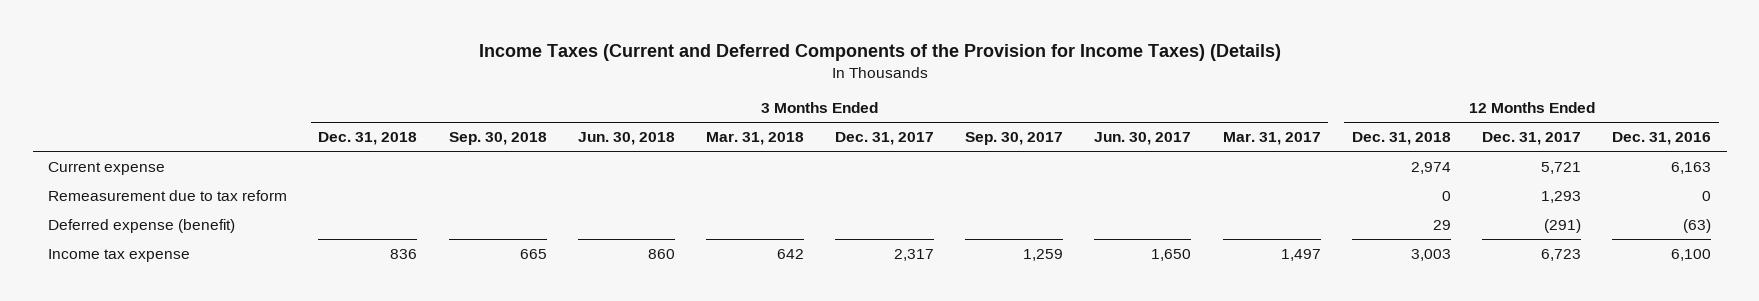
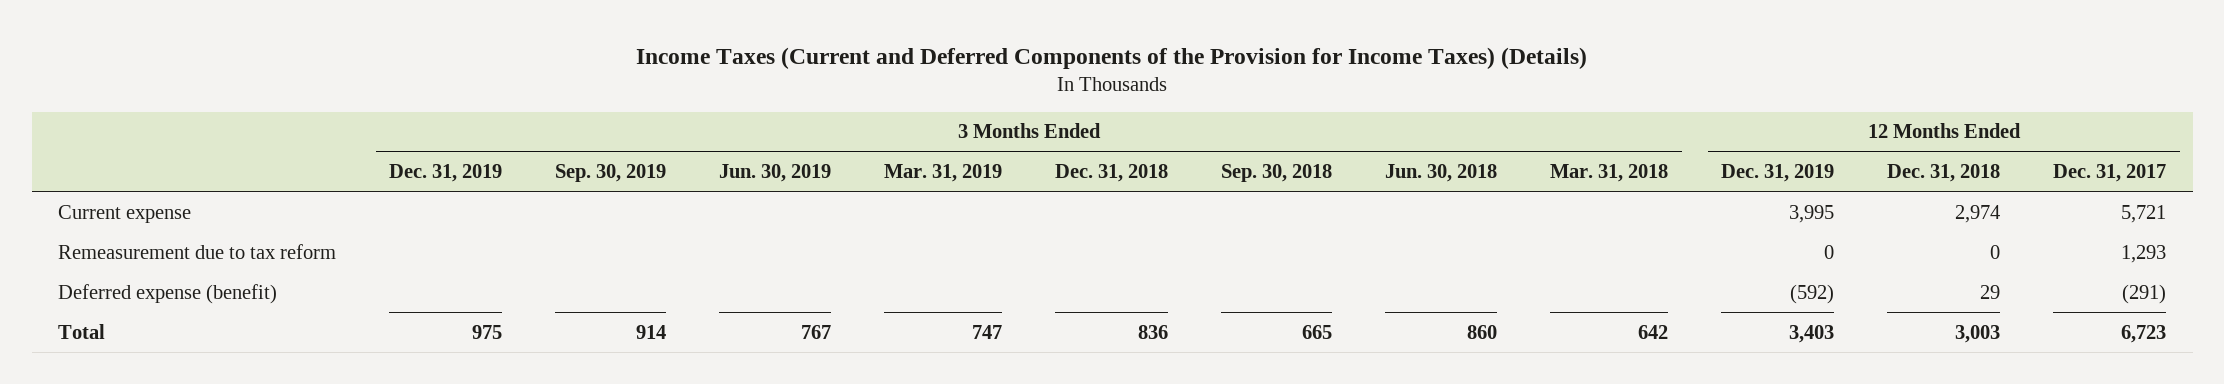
[835,132,935,146] Dec. 31, 2017 -> none
[965,132,1064,146] Sep. 30, 2017 -> none
[1094,132,1192,146] Jun. 30, 2017 -> none
[1222,132,1321,146] Mar. 31, 2017 -> none
[1612,132,1712,146] Dec. 31, 2016 -> none
none -> [389,164,503,183] Dec. 31, 2019
none -> [555,164,667,183] Sep. 30, 2019
none -> [719,164,832,183] Jun. 30, 2019
none -> [884,164,1003,183] Mar. 31, 2019
none -> [1721,164,1835,183] Dec. 31, 2019
[48,248,191,262] Income tax expense -> [58,323,106,339] Total

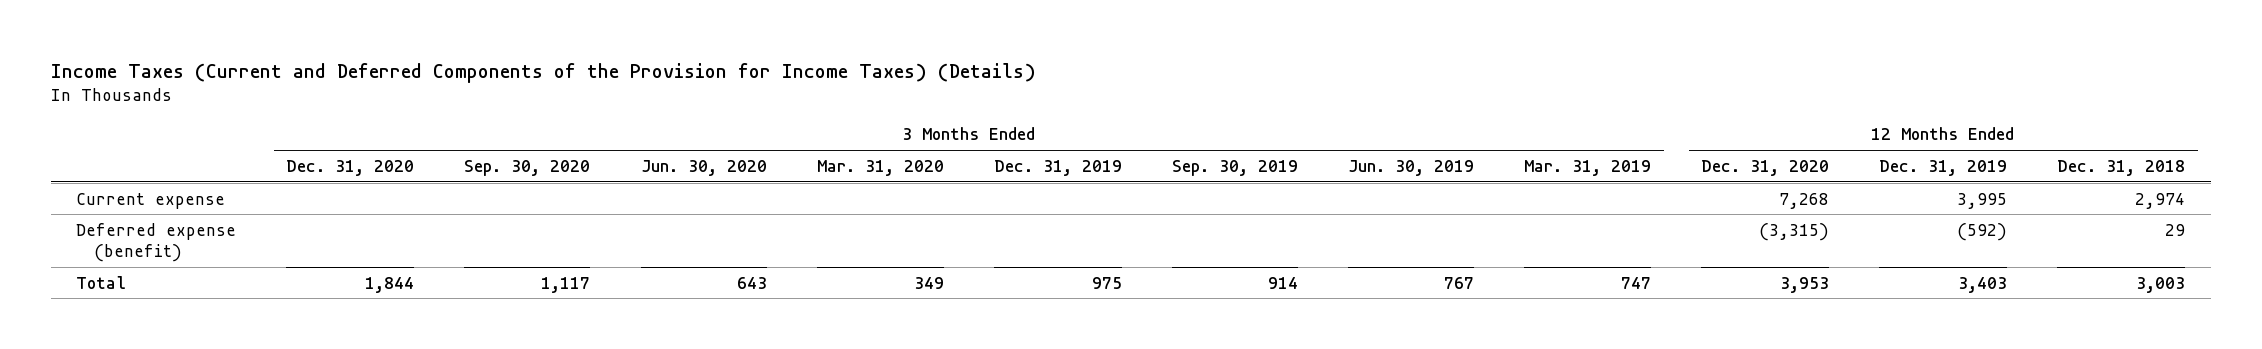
[1055,164,1169,183] Dec. 31, 2018 -> none
[1221,164,1333,183] Sep. 30, 2018 -> none
[1385,164,1498,183] Jun. 30, 2018 -> none
[1550,164,1669,183] Mar. 31, 2018 -> none
[2053,164,2167,183] Dec. 31, 2017 -> none
none -> [286,159,415,176] Dec. 31, 2020
none -> [464,159,591,176] Sep. 30, 2020
none -> [640,159,767,176] Jun. 30, 2020
none -> [816,159,944,176] Mar. 31, 2020
none -> [1701,159,1830,176] Dec. 31, 2020
[58,243,337,259] Remeasurement due to tax reform -> none

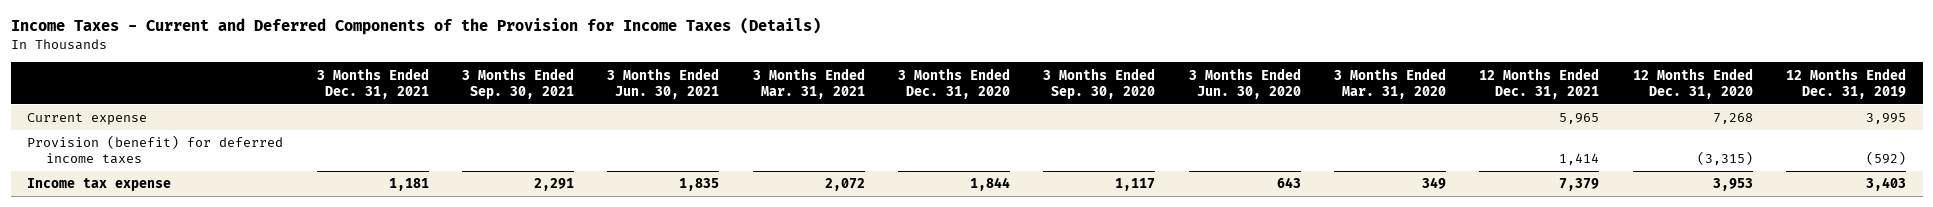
[51,63,1037,84] Income Taxes (Current and Deferred Components of the Provision for Income Taxes) (Details) -> [10,17,821,36] Income Taxes - Current and Deferred Components of the Provision for Income Taxes (Details)
[993,159,1122,176] Dec. 31, 2019 -> none
[1171,159,1298,176] Sep. 30, 2019 -> none
[1348,159,1475,176] Jun. 30, 2019 -> none
[1524,159,1652,176] Mar. 31, 2019 -> none
[2057,159,2186,176] Dec. 31, 2018 -> none
none -> [316,67,429,99] 3 Months Ended Dec. 31, 2021
none -> [462,67,575,99] 3 Months Ended Sep. 30, 2021
none -> [607,67,720,99] 3 Months Ended Jun. 30, 2021
none -> [752,67,865,99] 3 Months Ended Mar. 31, 2021
none -> [1479,67,1600,99] 12 Months Ended Dec. 31, 2021
[76,222,237,262] Deferred expense (benefit) -> [27,135,284,165] Provision (benefit) for deferred income taxes
[76,275,127,289] Total -> [27,178,172,192] Income tax expense

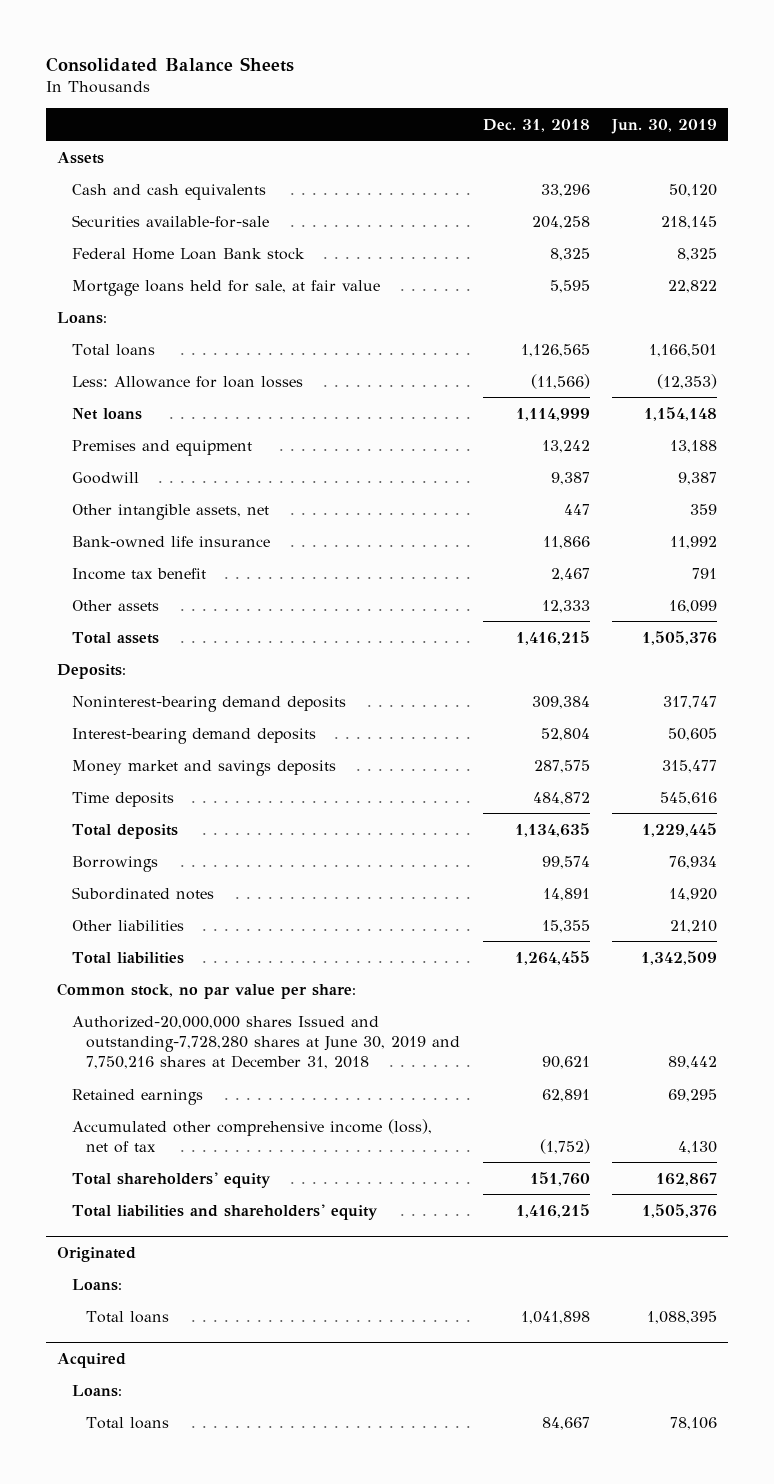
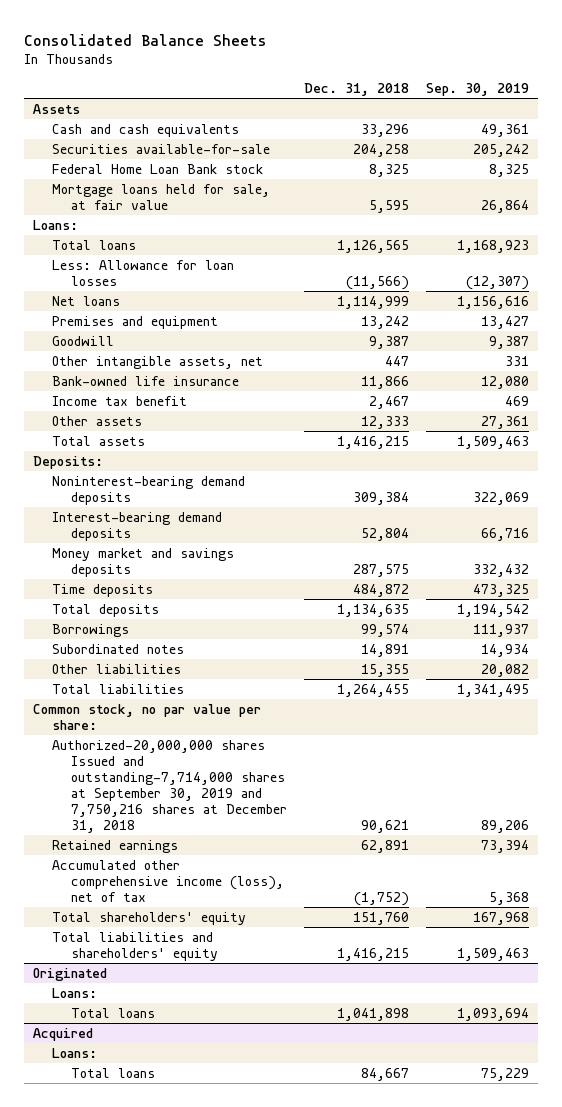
[611,118,718,134] Jun. 30, 2019 -> none
none -> [426,82,530,96] Sep. 30, 2019
[71,1015,461,1069] Authorized-20,000,000 shares Issued and outstanding-7,728,280 shares at June 30, 2019 and 7,750,216 shares at December 31, 2018 -> [51,739,287,834] Authorized-20,000,000 shares Issued and outstanding-7,714,000 shares at September 30, 2019 and 7,750,216 shares at December 31, 2018

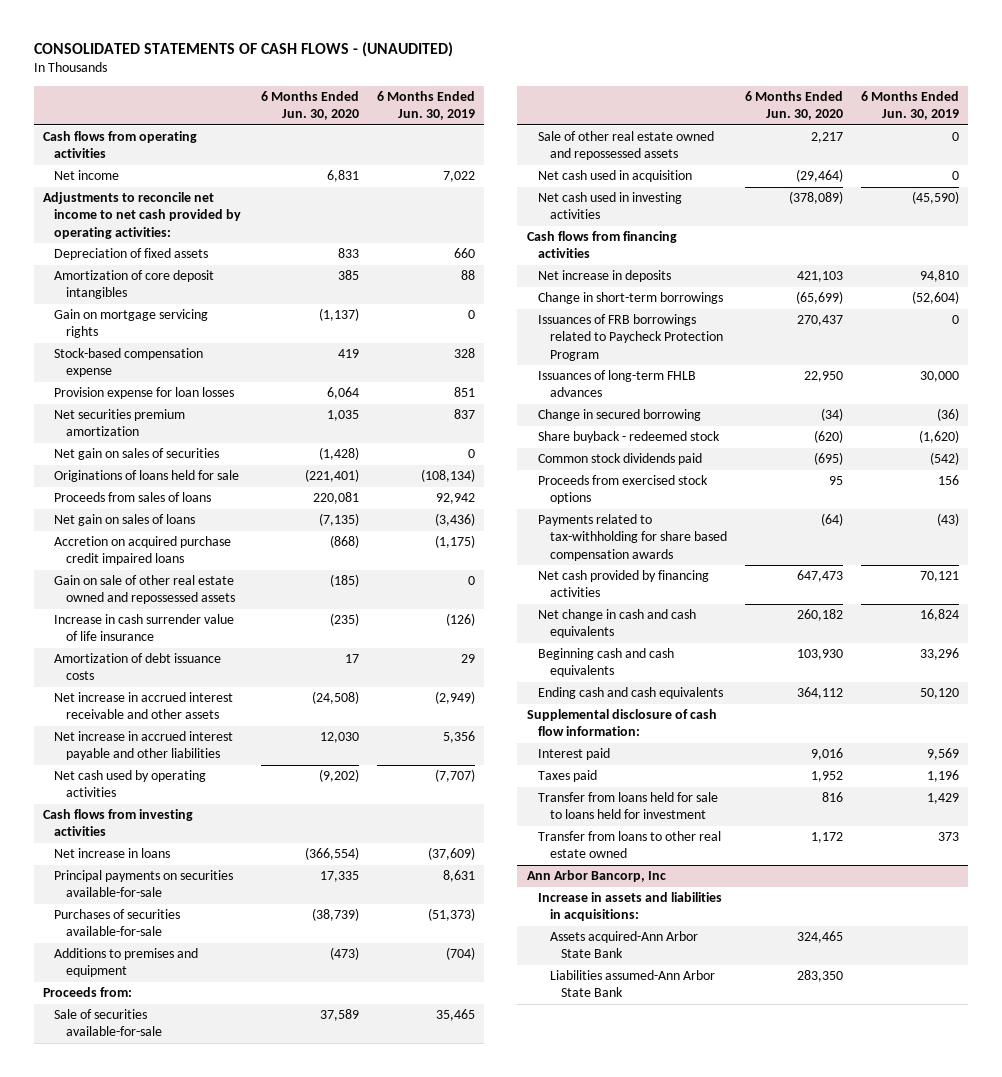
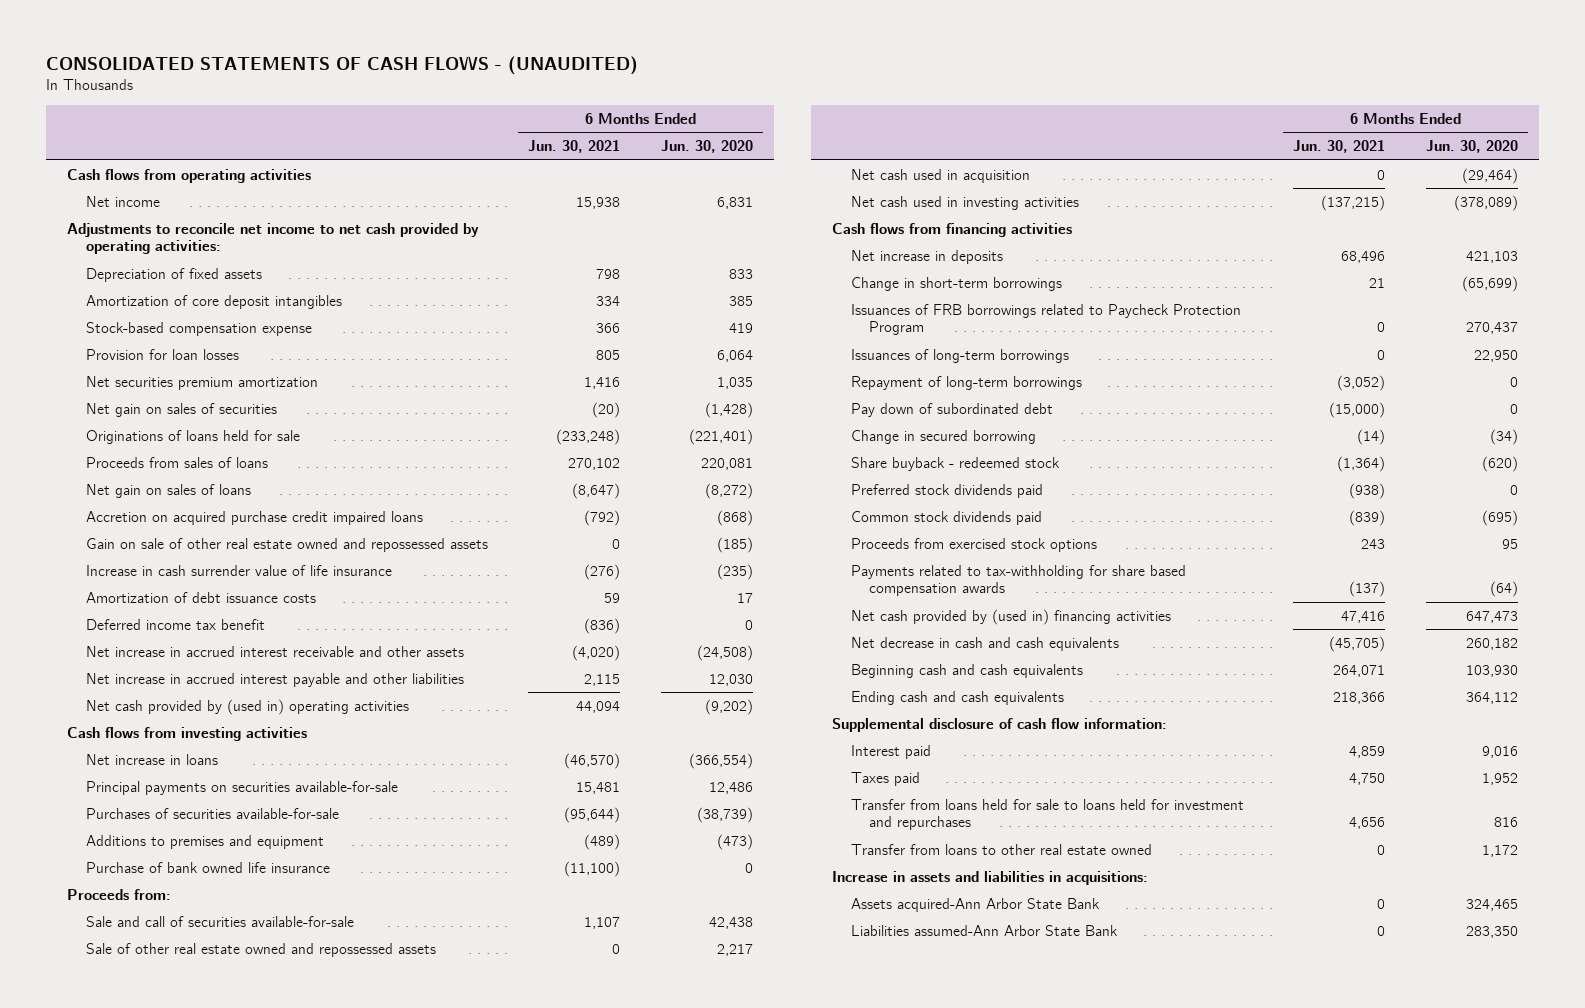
[377,90,476,121] 6 Months Ended Jun. 30, 2019 -> none
none -> [528,140,621,154] Jun. 30, 2021
[54,309,209,339] Gain on mortgage servicing rights -> none
[54,387,235,400] Provision expense for loan losses -> [85,348,239,360] Provision for loan losses
[318,513,359,527] (7,135) -> [705,482,754,499] (8,272)
none -> [85,618,265,630] Deferred income tax benefit
[54,770,207,798] Net cash used by operating activities -> [85,698,409,715] Net cash provided by (used in) operating activities
[319,871,359,883] 17,335 -> [709,781,754,794] 12,486
none -> [85,861,330,873] Purchase of bank owned life insurance
[54,1009,162,1037] Sale of securities available-for-sale -> [85,915,354,927] Sale and call of securities available-for-sale
[319,1009,359,1022] 37,589 -> [709,916,754,929] 42,438
[538,370,697,398] Issuances of long-term FHLB advances -> [850,348,1069,363] Issuances of long-term borrowings
none -> [850,375,1082,390] Repayment of long-term borrowings
none -> [850,402,1053,417] Pay down of subordinated debt
none -> [850,483,1043,498] Preferred stock dividends paid
[538,570,710,598] Net cash provided by financing activities -> [850,608,1171,625] Net cash provided by (used in) financing activities
[538,609,697,639] Net change in cash and cash equivalents -> [850,636,1119,651] Net decrease in cash and cash equivalents
[538,792,719,820] Transfer from loans held for sale to loans held for investment -> [850,798,1244,831] Transfer from loans held for sale to loans held for investment and repurchases
[526,870,666,883] Ann Arbor Bancorp, Inc -> none

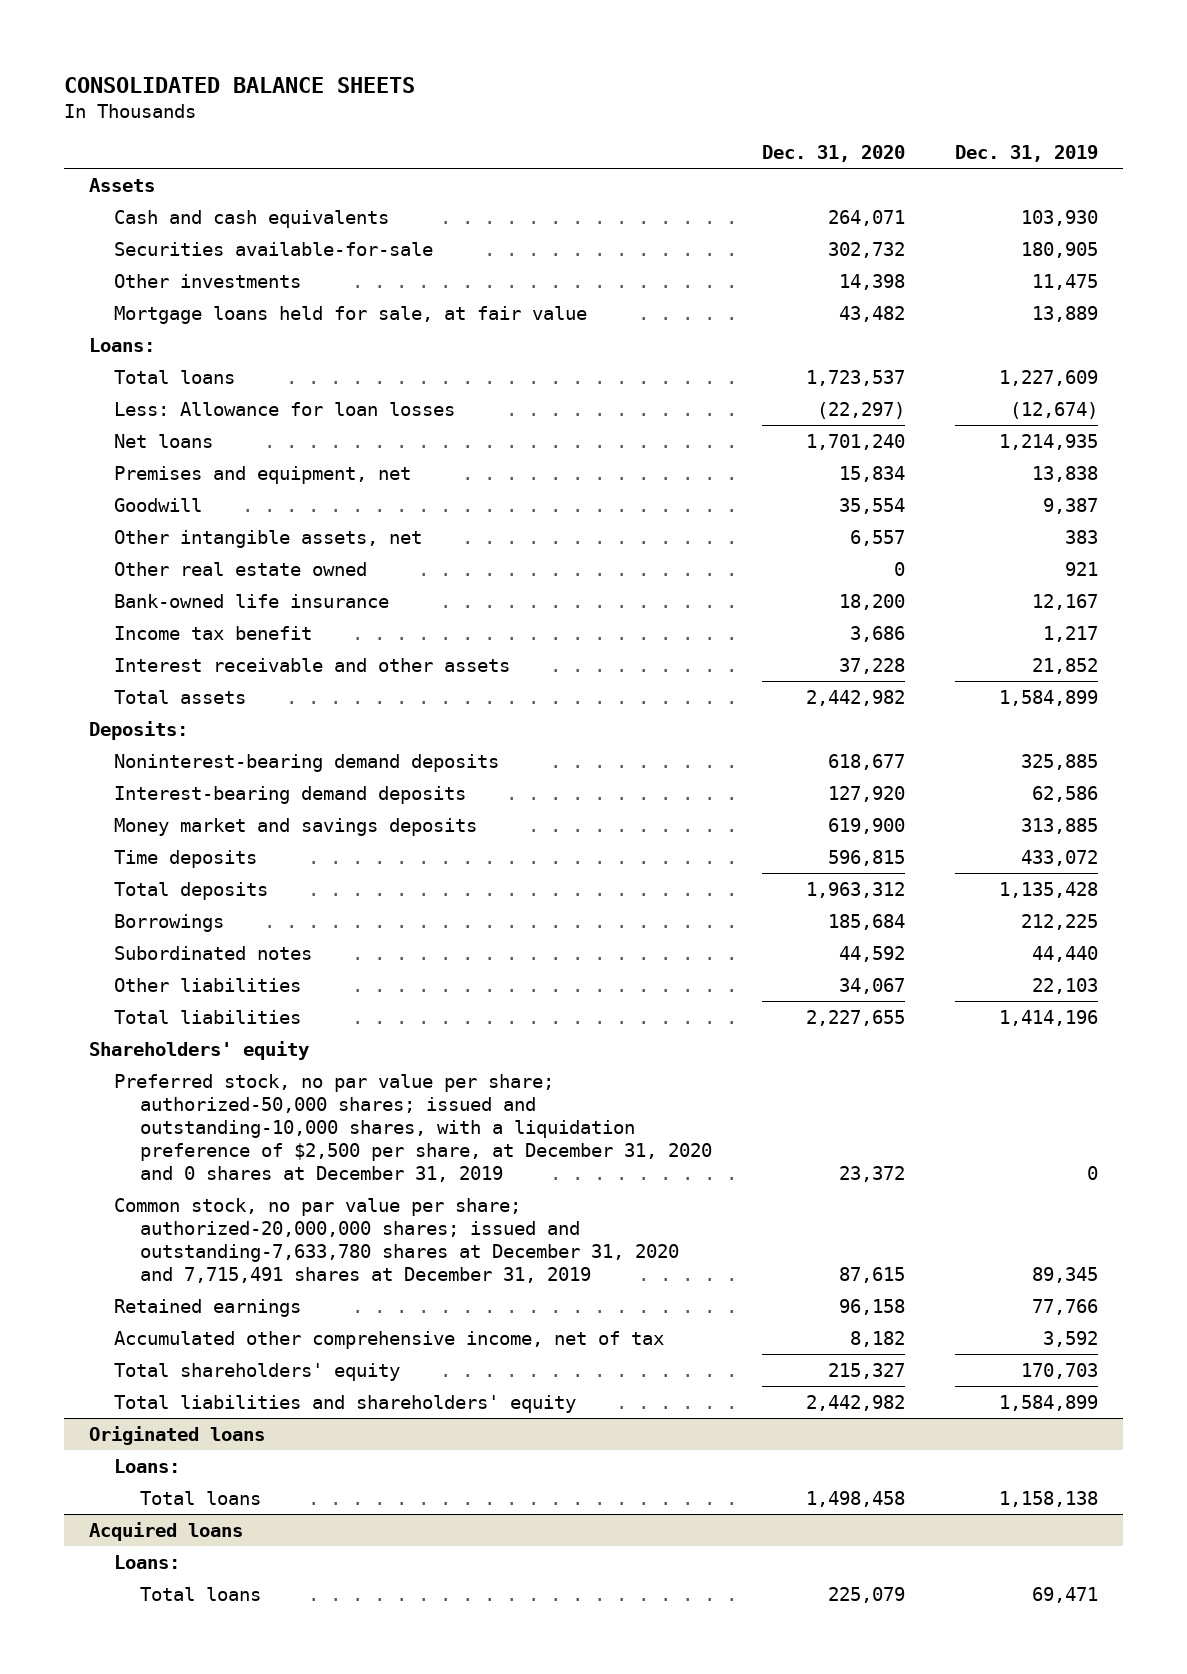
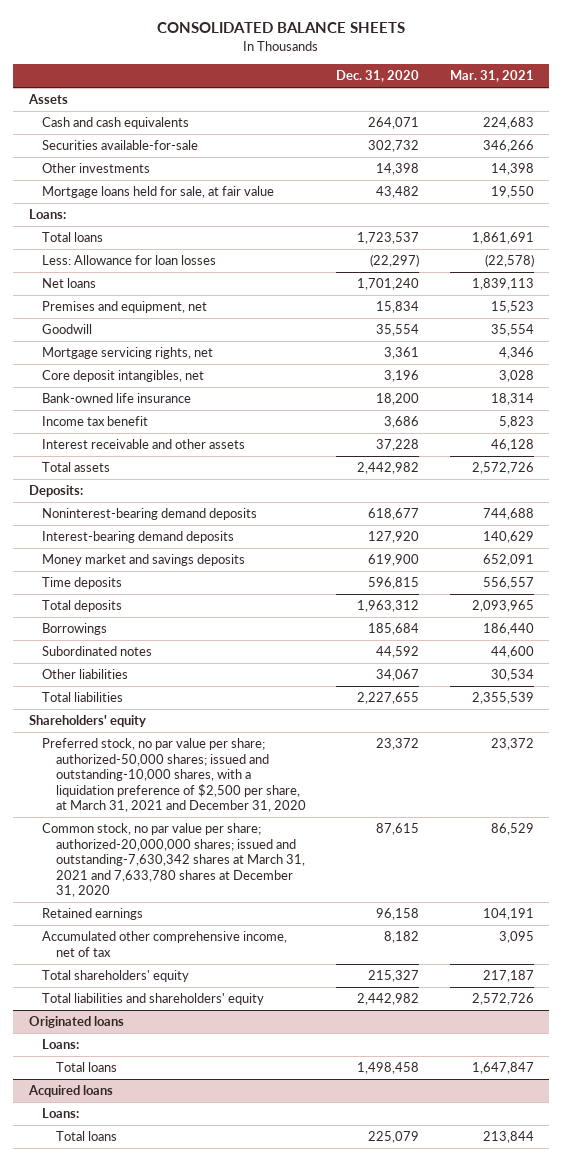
[954,145,1098,163] Dec. 31, 2019 -> none
none -> [449,70,534,83] Mar. 31, 2021
[114,529,423,548] Other intangible assets, net -> none
[114,561,368,576] Other real estate owned -> none
none -> [42,347,214,360] Mortgage servicing rights, net
none -> [42,370,205,383] Core deposit intangibles, net
[114,1073,712,1183] Preferred stock, no par value per share; authorized-50,000 shares; issued and outstanding-10,000 shares, with a liquidation preference of $2,500 per share, at December 31, 2020 and 0 shares at December 31, 2019 -> [42,738,306,813] Preferred stock, no par value per share; authorized-50,000 shares; issued and outstanding-10,000 shares, with a liquidation preference of $2,500 per share, at March 31, 2021 and December 31, 2020
[114,1197,679,1283] Common stock, no par value per share; authorized-20,000,000 shares; issued and outstanding-7,633,780 shares at December 31, 2020 and 7,715,491 shares at December 31, 2019 -> [42,823,305,898] Common stock, no par value per share; authorized-20,000,000 shares; issued and outstanding-7,630,342 shares at March 31, 2021 and 7,633,780 shares at December 31, 2020

